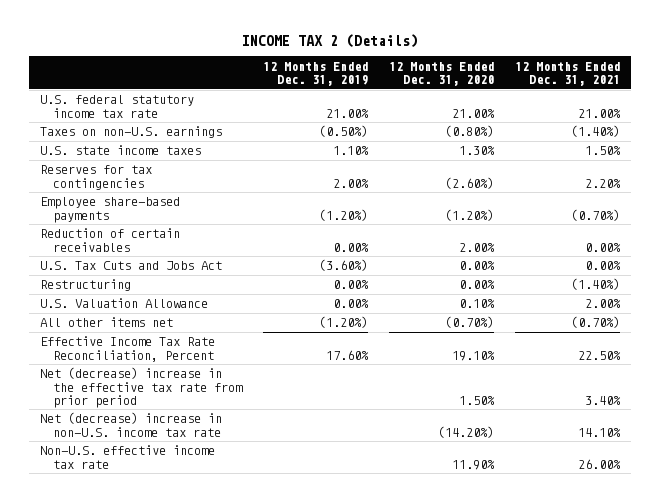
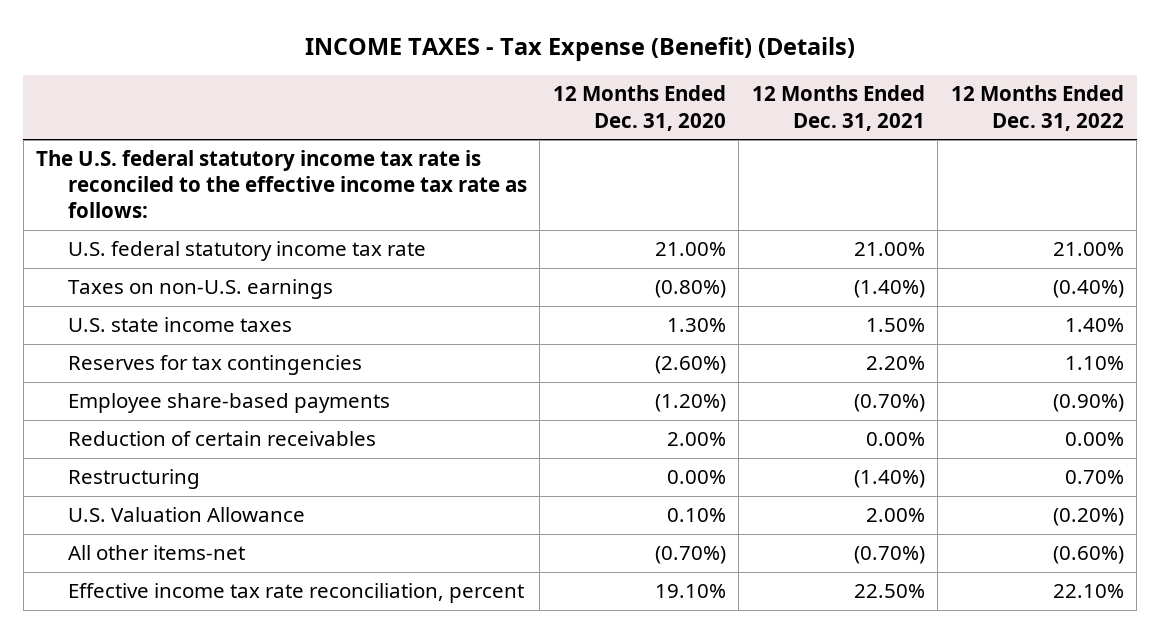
[242,33,419,48] INCOME TAX 2 (Details) -> [305,36,856,61] INCOME TAXES - Tax Expense (Benefit) (Details)
[263,61,369,86] 12 Months Ended Dec. 31, 2019 -> none
none -> [950,85,1124,131] 12 Months Ended Dec. 31, 2022
none -> [36,150,527,219] The U.S. federal statutory income tax rate is reconciled to the effective income tax rate as follows:
[39,261,222,271] U.S. Tax Cuts and Jobs Act -> none
[39,367,244,408] Net (decrease) increase in the effective tax rate from prior period -> none
[39,412,222,437] Net (decrease) increase in non-U.S. income tax rate -> none
[39,445,215,469] Non-U.S. effective income tax rate -> none
[39,317,173,328] All other items net -> [67,545,245,561] All other items-net
[39,336,215,362] Effective Income Tax Rate Reconciliation, Percent -> [67,583,524,604] Effective income tax rate reconciliation, percent

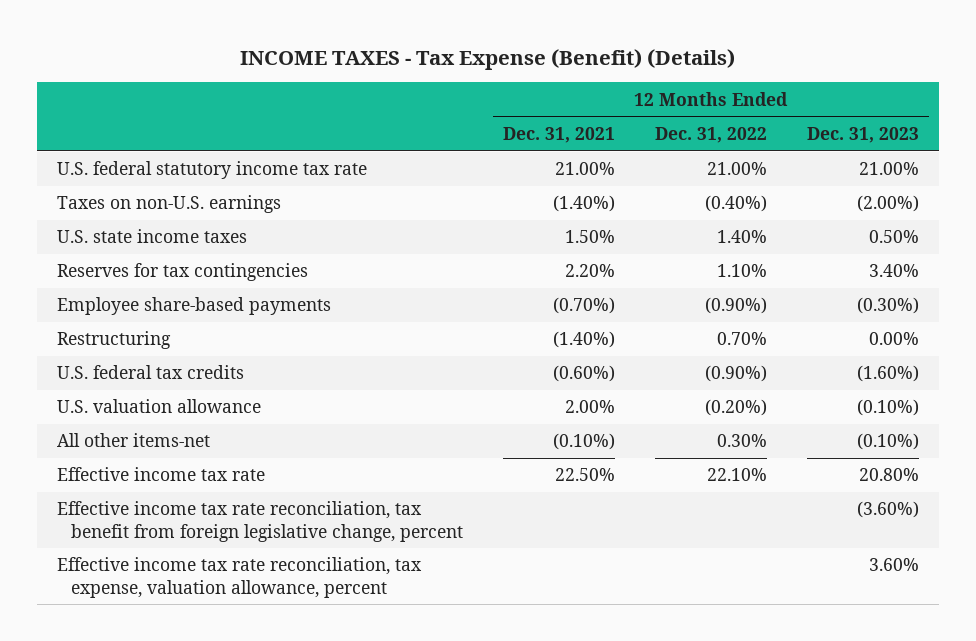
[552,85,726,131] 12 Months Ended Dec. 31, 2020 -> none
none -> [806,126,919,143] Dec. 31, 2023
[36,150,527,219] The U.S. federal statutory income tax rate is reconciled to the effective income tax rate as follows: -> none
[67,431,376,447] Reduction of certain receivables -> none
none -> [57,365,245,380] U.S. federal tax credits
[67,507,305,523] U.S. Valuation Allowance -> [57,399,262,414] U.S. valuation allowance
[853,546,925,565] (0.70%) -> [553,433,616,451] (0.10%)
[1052,546,1124,565] (0.60%) -> [716,434,767,448] 0.30%
[67,583,524,604] Effective income tax rate reconciliation, percent -> [57,467,266,482] Effective income tax rate
none -> [57,501,464,542] Effective income tax rate reconciliation, tax benefit from foreign legislative change, percent
none -> [57,557,423,598] Effective income tax rate reconciliation, tax expense, valuation allowance, percent

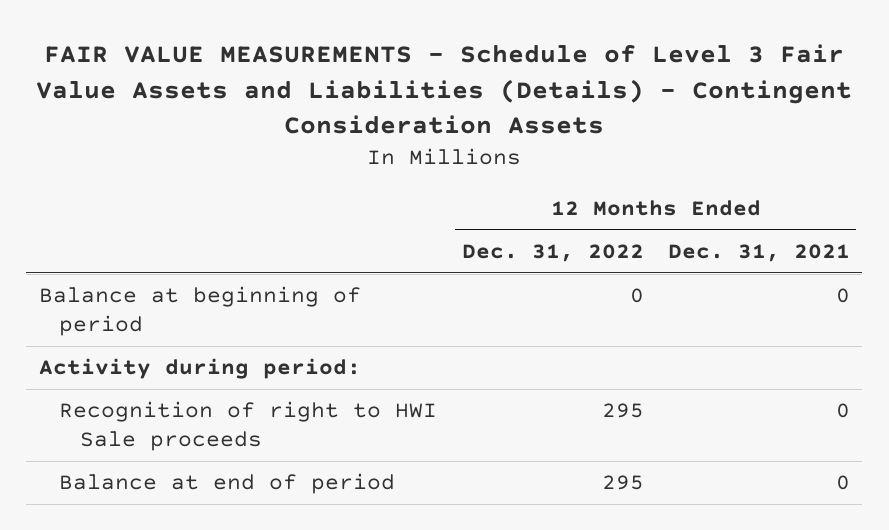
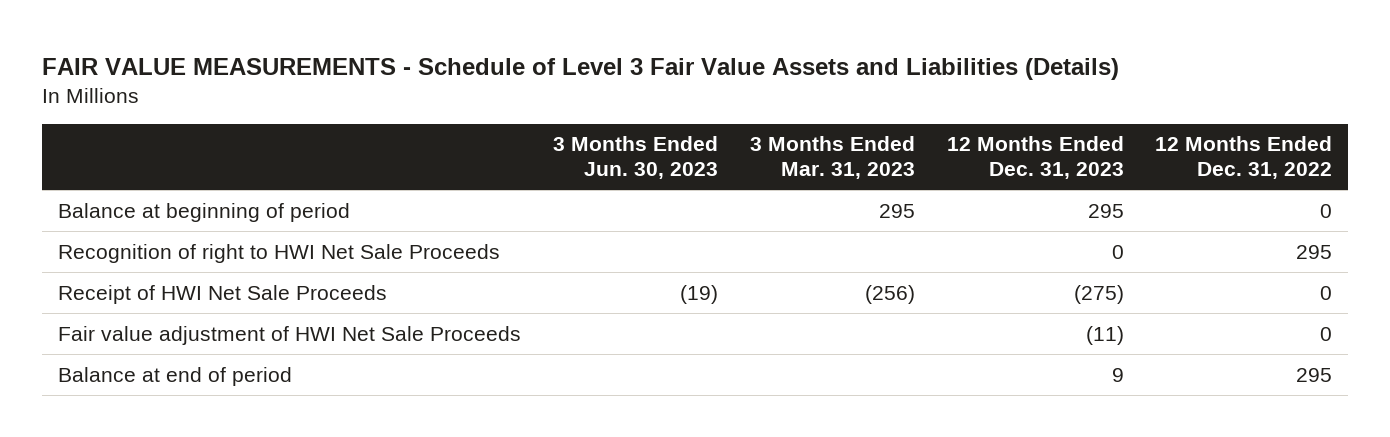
[36,44,853,135] FAIR VALUE MEASUREMENTS - Schedule of Level 3 Fair Value Assets and Liabilities (Details) - Contingent Consideration Assets -> [42,57,1120,80] FAIR VALUE MEASUREMENTS - Schedule of Level 3 Fair Value Assets and Liabilities (Details)
[667,244,850,263] Dec. 31, 2021 -> none
none -> [552,136,718,179] 3 Months Ended Jun. 30, 2023
none -> [749,136,915,179] 3 Months Ended Mar. 31, 2023
none -> [946,136,1124,179] 12 Months Ended Dec. 31, 2023
[38,358,361,380] Activity during period: -> none
[59,401,438,452] Recognition of right to HWI Sale proceeds -> [58,243,501,263] Recognition of right to HWI Net Sale Proceeds
none -> [58,284,388,304] Receipt of HWI Net Sale Proceeds
none -> [58,325,522,345] Fair value adjustment of HWI Net Sale Proceeds

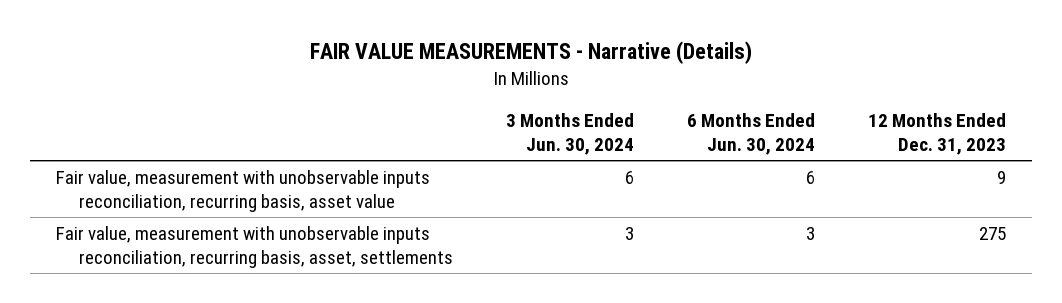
[42,57,1120,80] FAIR VALUE MEASUREMENTS - Schedule of Level 3 Fair Value Assets and Liabilities (Details) -> [309,41,752,65] FAIR VALUE MEASUREMENTS - Narrative (Details)
[552,136,718,179] 3 Months Ended Jun. 30, 2023 -> none
[749,136,915,179] 3 Months Ended Mar. 31, 2023 -> none
[1155,136,1333,179] 12 Months Ended Dec. 31, 2022 -> none
none -> [506,112,635,155] 3 Months Ended Jun. 30, 2024
none -> [686,112,815,155] 6 Months Ended Jun. 30, 2024
[58,202,351,222] Balance at beginning of period -> none
[58,243,501,263] Recognition of right to HWI Net Sale Proceeds -> none
[58,284,388,304] Receipt of HWI Net Sale Proceeds -> none
[58,325,522,345] Fair value adjustment of HWI Net Sale Proceeds -> none
[58,366,293,386] Balance at end of period -> none
none -> [56,169,431,212] Fair value, measurement with unobservable inputs reconciliation, recurring basis, asset value
none -> [56,225,454,268] Fair value, measurement with unobservable inputs reconciliation, recurring basis, asset, settlements

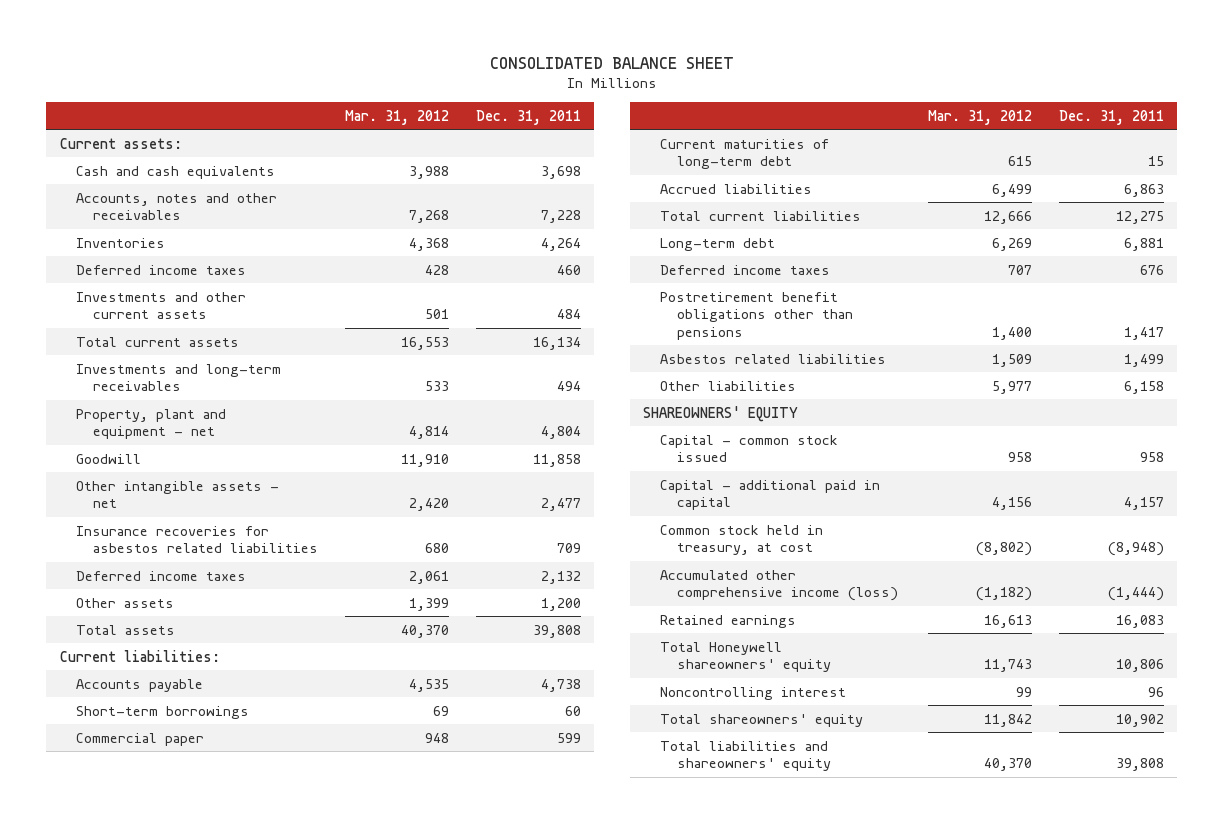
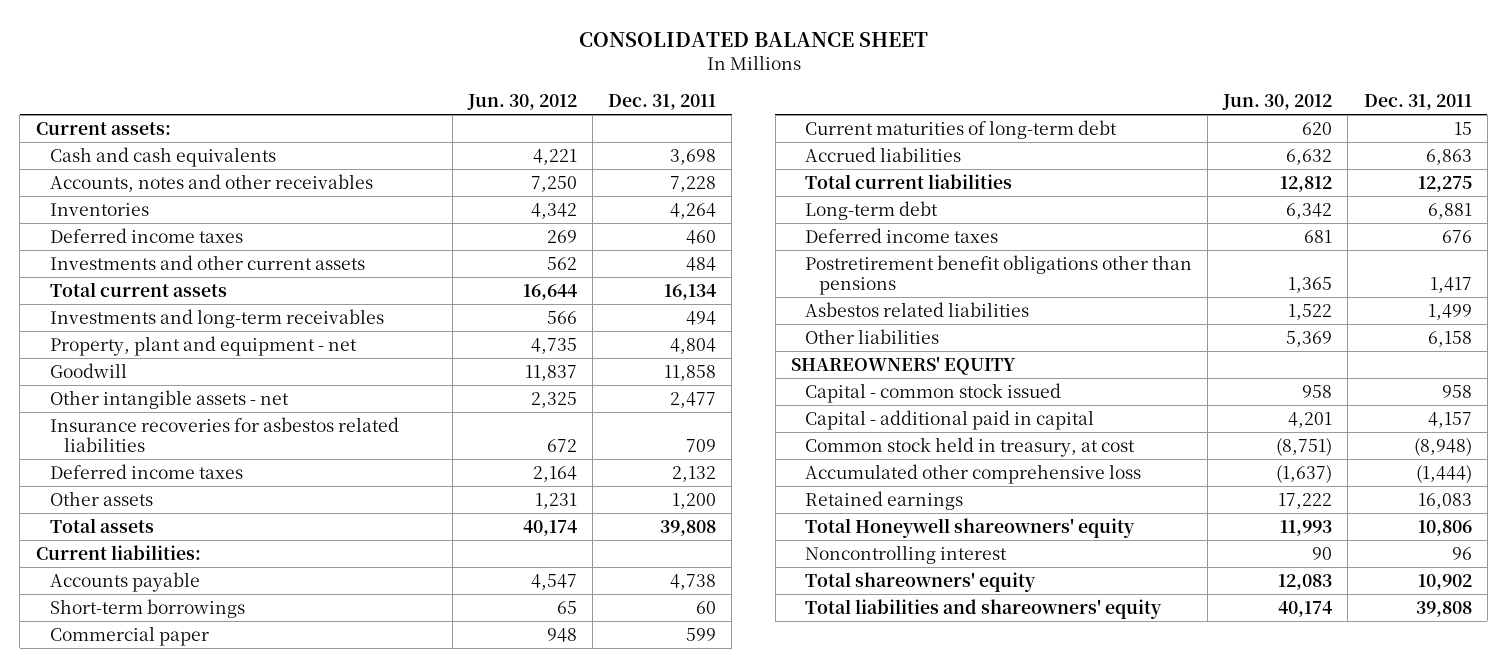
[344,109,449,125] Mar. 31, 2012 -> none
none -> [466,94,577,111] Jun. 30, 2012
[659,569,898,602] Accumulated other comprehensive income (loss) -> [804,463,1141,484] Accumulated other comprehensive loss

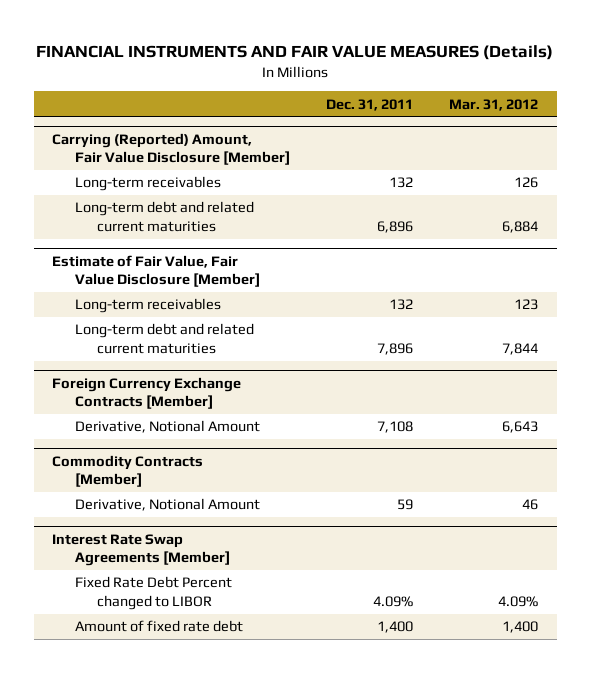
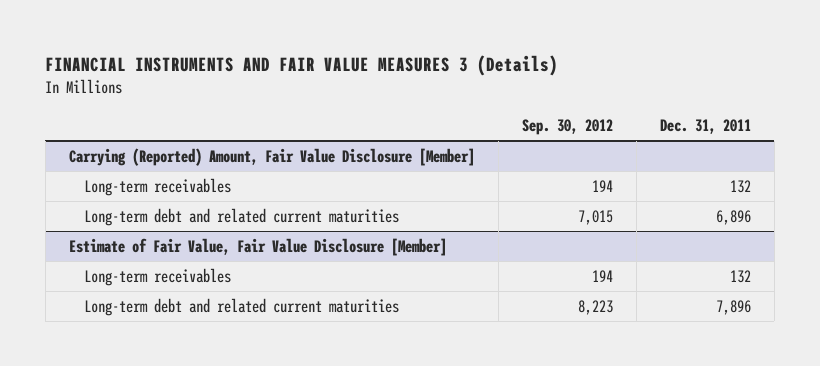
[36,44,554,60] FINANCIAL INSTRUMENTS AND FAIR VALUE MEASURES (Details) -> [45,54,559,76] FINANCIAL INSTRUMENTS AND FAIR VALUE MEASURES 3 (Details)
[449,98,539,111] Mar. 31, 2012 -> none
none -> [521,118,613,135] Sep. 30, 2012
[52,376,242,410] Foreign Currency Exchange Contracts [Member] -> none
[74,420,260,434] Derivative, Notional Amount -> none
[52,454,204,488] Commodity Contracts [Member] -> none
[74,498,260,512] Derivative, Notional Amount -> none
[52,533,230,567] Interest Rate Swap Agreements [Member] -> none
[74,576,232,610] Fixed Rate Debt Percent changed to LIBOR -> none
[74,620,243,633] Amount of fixed rate debt -> none

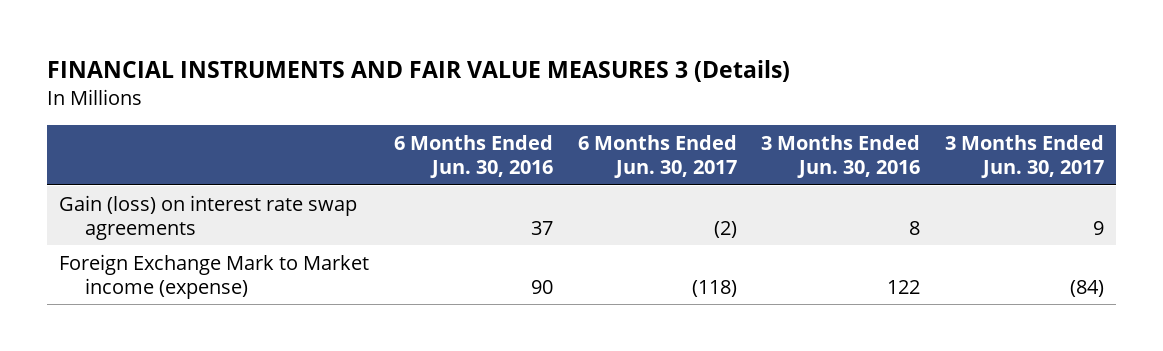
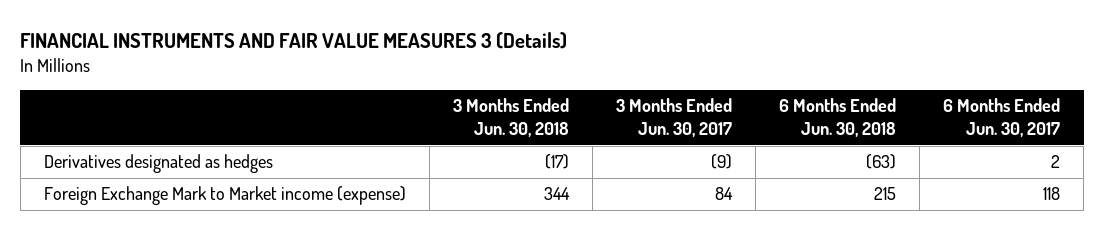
[393,135,553,179] 6 Months Ended Jun. 30, 2016 -> none
[761,135,921,179] 3 Months Ended Jun. 30, 2016 -> none
none -> [452,98,569,138] 3 Months Ended Jun. 30, 2018
none -> [779,98,897,138] 6 Months Ended Jun. 30, 2018
[59,194,358,240] Gain (loss) on interest rate swap agreements -> none
none -> [43,154,273,174] Derivatives designated as hedges
[691,279,737,297] (118) -> [1043,187,1061,201] 118
[1070,279,1105,297] (84) -> [715,187,734,201] 84

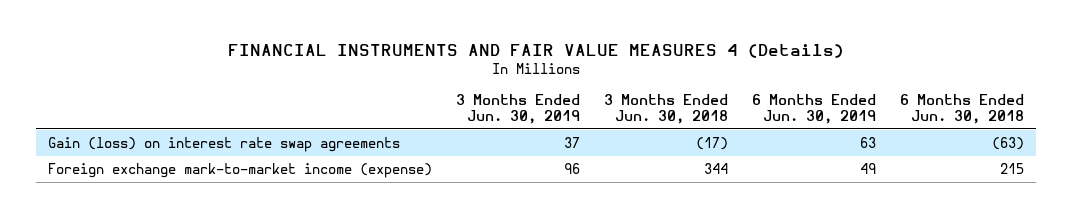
[20,31,568,49] FINANCIAL INSTRUMENTS AND FAIR VALUE MEASURES 3 (Details) -> [227,44,844,59] FINANCIAL INSTRUMENTS AND FAIR VALUE MEASURES 4 (Details)
[616,98,733,138] 3 Months Ended Jun. 30, 2017 -> none
[943,98,1061,138] 6 Months Ended Jun. 30, 2017 -> none
none -> [455,94,580,124] 3 Months Ended Jun. 30, 2019
none -> [751,94,876,124] 6 Months Ended Jun. 30, 2019
[43,154,273,174] Derivatives designated as hedges -> [47,136,400,152] Gain (loss) on interest rate swap agreements
[43,186,406,206] Foreign Exchange Mark to Market income (expense) -> [47,162,432,178] Foreign exchange mark-to-market income (expense)

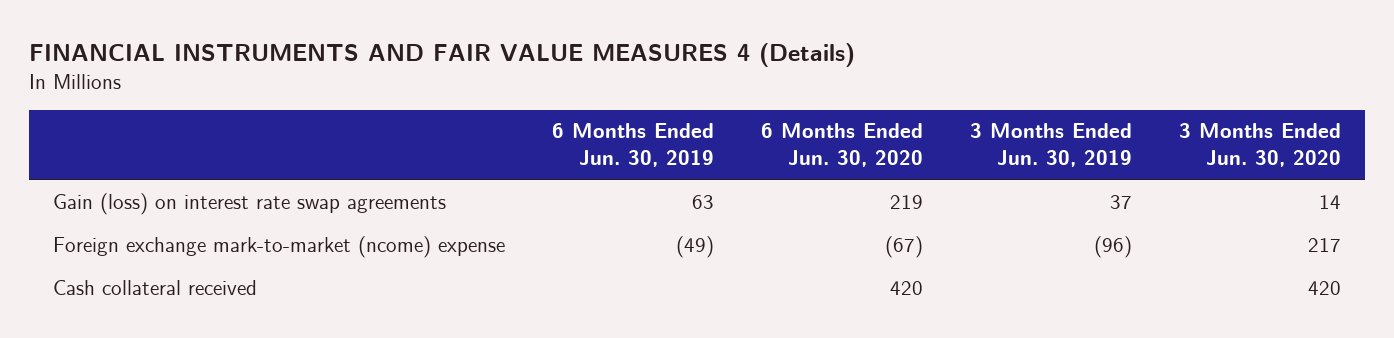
[603,94,728,124] 3 Months Ended Jun. 30, 2018 -> none
[899,94,1024,124] 6 Months Ended Jun. 30, 2018 -> none
none -> [761,123,924,167] 6 Months Ended Jun. 30, 2020
none -> [1179,123,1342,167] 3 Months Ended Jun. 30, 2020
[47,162,432,178] Foreign exchange mark-to-market income (expense) -> [52,235,505,258] Foreign exchange mark-to-market (ncome) expense
[563,162,580,174] 96 -> [1094,235,1133,258] (96)
[859,162,876,174] 49 -> [676,235,715,258] (49)
none -> [52,279,257,295] Cash collateral received

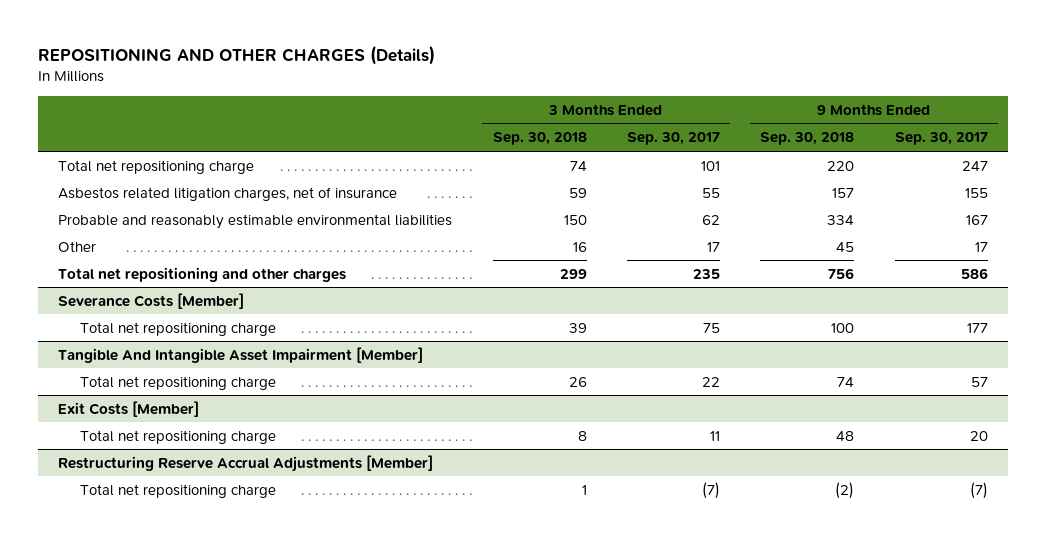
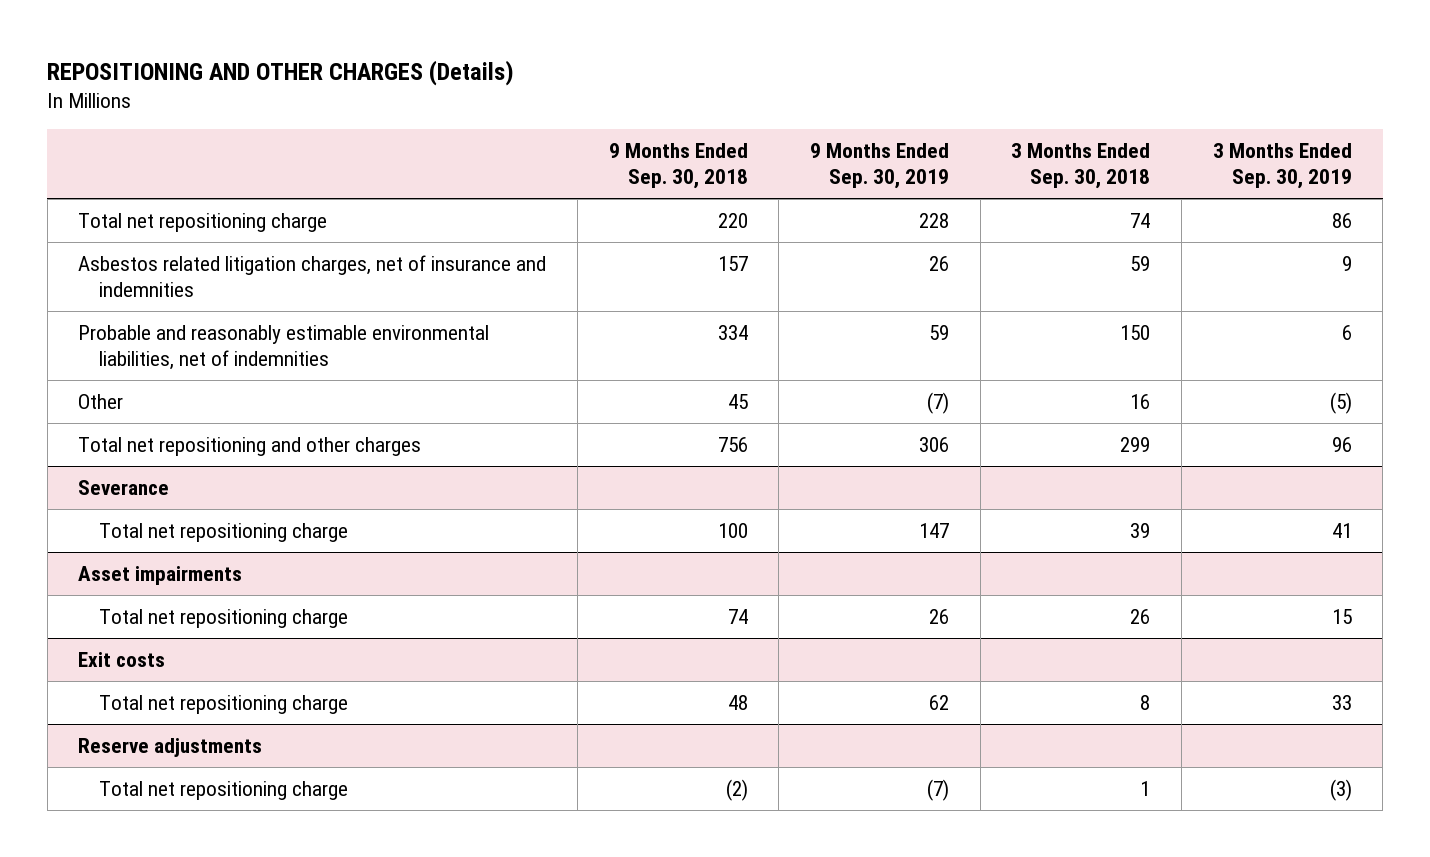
[626,132,720,146] Sep. 30, 2017 -> none
[894,132,988,146] Sep. 30, 2017 -> none
none -> [809,142,949,190] 9 Months Ended Sep. 30, 2019
none -> [1212,142,1352,190] 3 Months Ended Sep. 30, 2019
[58,186,398,201] Asbestos related litigation charges, net of insurance -> [78,254,547,298] Asbestos related litigation charges, net of insurance and indemnities
[58,213,453,229] Probable and reasonably estimable environmental liabilities -> [78,324,490,371] Probable and reasonably estimable environmental liabilities, net of indemnities
[58,292,245,309] Severance Costs [Member] -> [78,479,170,495] Severance
[58,346,424,363] Tangible And Intangible Asset Impairment [Member] -> [78,565,243,585] Asset impairments
[58,400,200,417] Exit Costs [Member] -> [78,651,166,667] Exit costs
[58,454,434,472] Restructuring Reserve Accrual Adjustments [Member] -> [78,737,263,757] Reserve adjustments

